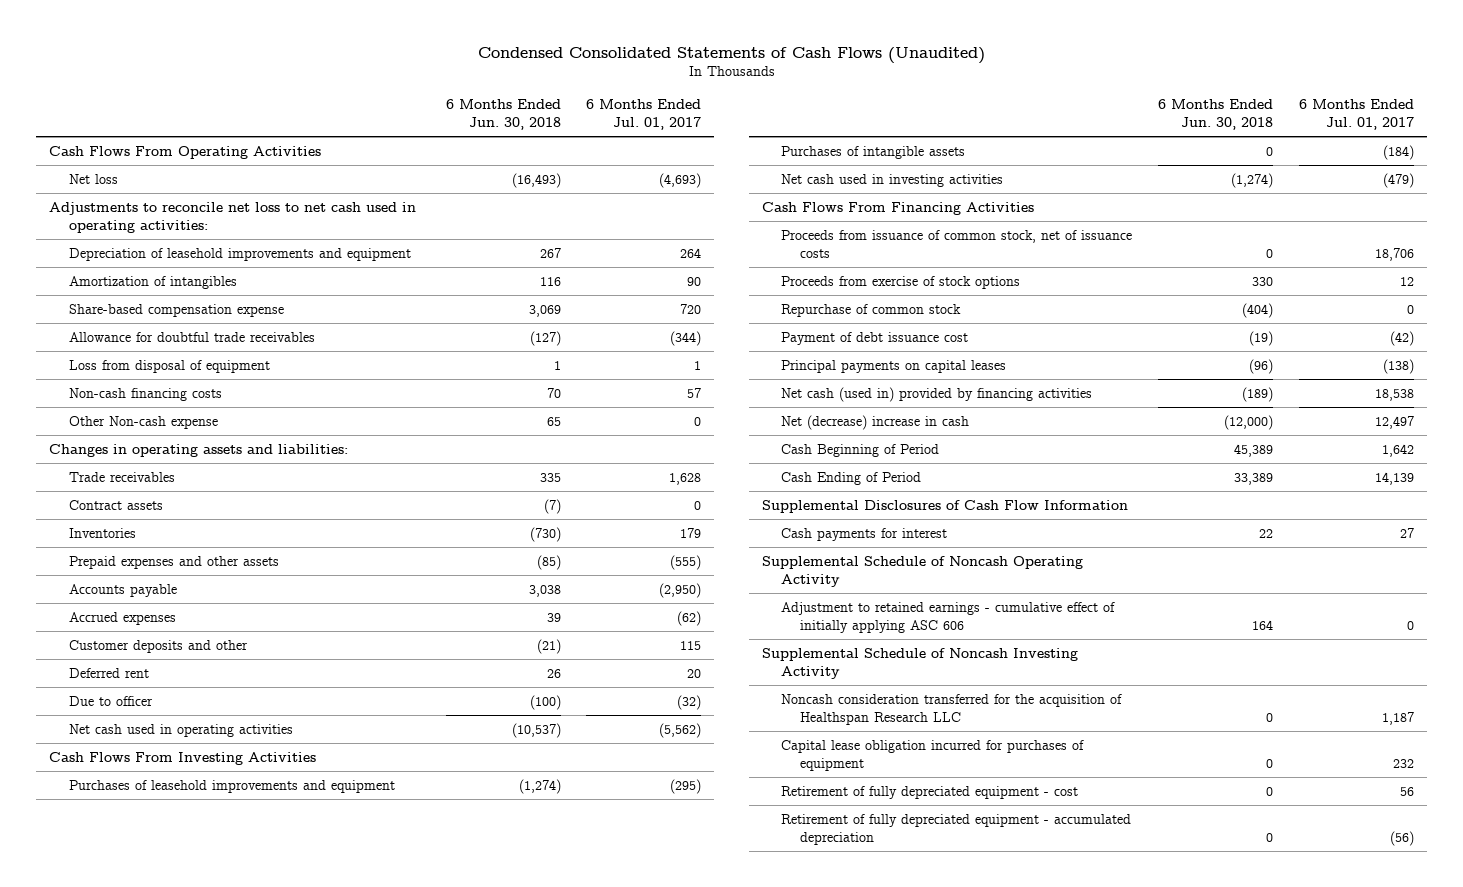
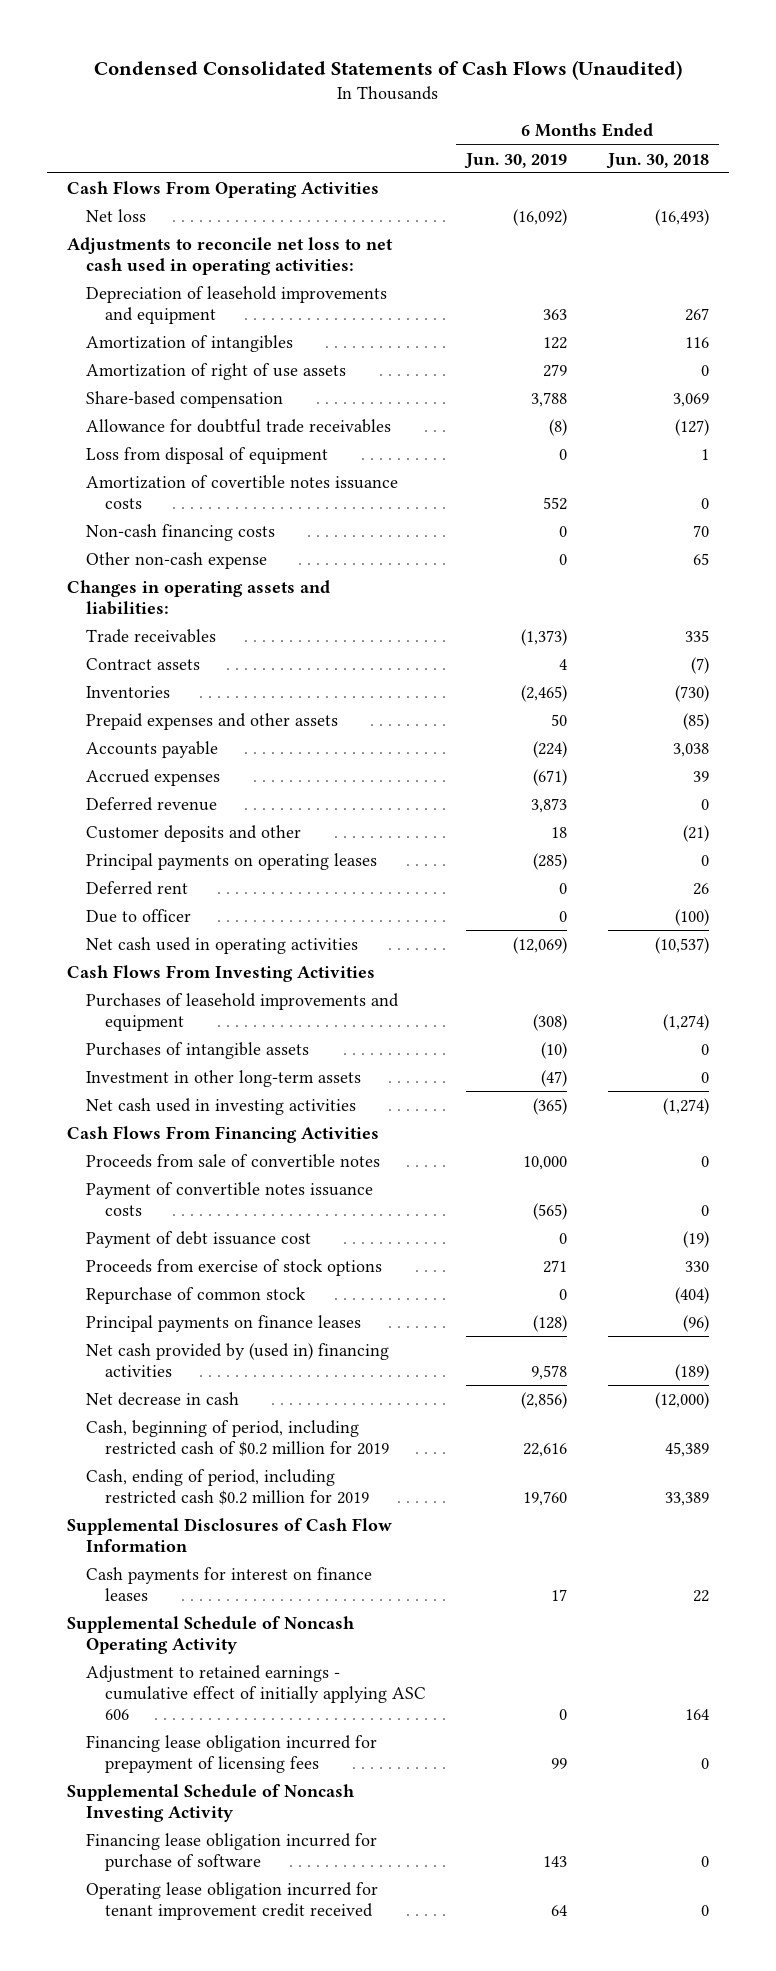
[586,99,702,130] 6 Months Ended Jul. 01, 2017 -> none
none -> [464,152,568,169] Jun. 30, 2019
none -> [86,362,347,380] Amortization of right of use assets
[68,303,284,317] Share-based compensation expense -> [86,390,284,408] Share-based compensation
none -> [86,474,399,509] Amortization of covertible notes issuance costs
[68,415,218,429] Other Non-cash expense -> [86,551,268,569] Other non-cash expense
none -> [86,796,218,811] Deferred revenue
none -> [86,852,378,870] Principal payments on operating leases
none -> [86,1069,362,1087] Investment in other long-term assets
[780,229,1132,258] Proceeds from issuance of common stock, net of issuance costs -> none
none -> [86,1153,381,1168] Proceeds from sale of convertible notes
none -> [86,1181,374,1216] Payment of convertible notes issuance costs
[780,331,968,345] Payment of debt issuance cost -> [86,1230,312,1248] Payment of debt issuance cost
[780,359,1006,373] Principal payments on capital leases -> [86,1314,362,1332] Principal payments on finance leases
[780,386,1092,402] Net cash (used in) provided by financing activities -> [86,1342,390,1377] Net cash provided by (used in) financing activities
[780,414,969,430] Net (decrease) increase in cash -> [86,1391,240,1406] Net decrease in cash
[780,443,939,457] Cash Beginning of Period -> [86,1419,389,1456] Cash, beginning of period, including restricted cash of $0.2 million for 2019
[780,471,921,485] Cash Ending of Period -> [86,1468,369,1505] Cash, ending of period, including restricted cash $0.2 million for 2019
[780,527,947,541] Cash payments for interest -> [86,1566,373,1601] Cash payments for interest on finance leases
none -> [86,1734,378,1773] Financing lease obligation incurred for prepayment of licensing fees
[780,693,1122,725] Noncash consideration transferred for the acquisition of Healthspan Research LLC -> none
[780,739,1084,771] Capital lease obligation incurred for purchases of equipment -> none
[780,785,1078,799] Retirement of fully depreciated equipment - cost -> none
[780,813,1131,845] Retirement of fully depreciated equipment - accumulated depreciation -> none
none -> [86,1832,378,1871] Financing lease obligation incurred for purchase of software
none -> [86,1881,379,1920] Operating lease obligation incurred for tenant improvement credit received

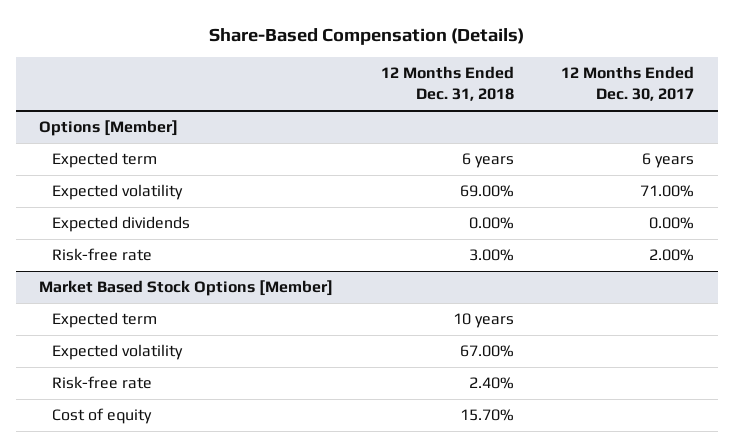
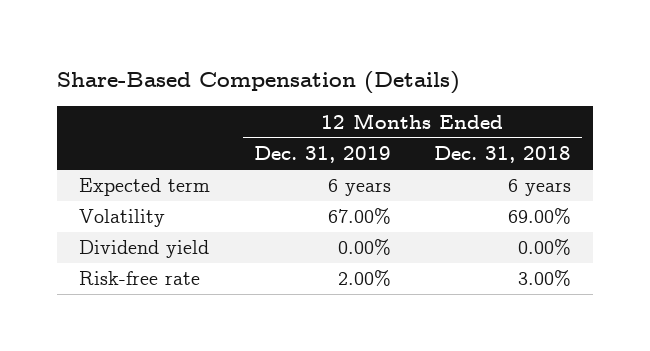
[560,66,694,102] 12 Months Ended Dec. 30, 2017 -> none
none -> [253,146,391,164] Dec. 31, 2019
[39,120,179,137] Options [Member] -> none
[52,184,184,201] Expected volatility -> [79,209,166,228] Volatility
[52,216,191,233] Expected dividends -> [79,240,210,259] Dividend yield
[39,280,334,297] Market Based Stock Options [Member] -> none
[52,312,158,329] Expected term -> none
[52,344,184,361] Expected volatility -> none
[52,376,153,390] Risk-free rate -> none
[52,408,153,425] Cost of equity -> none

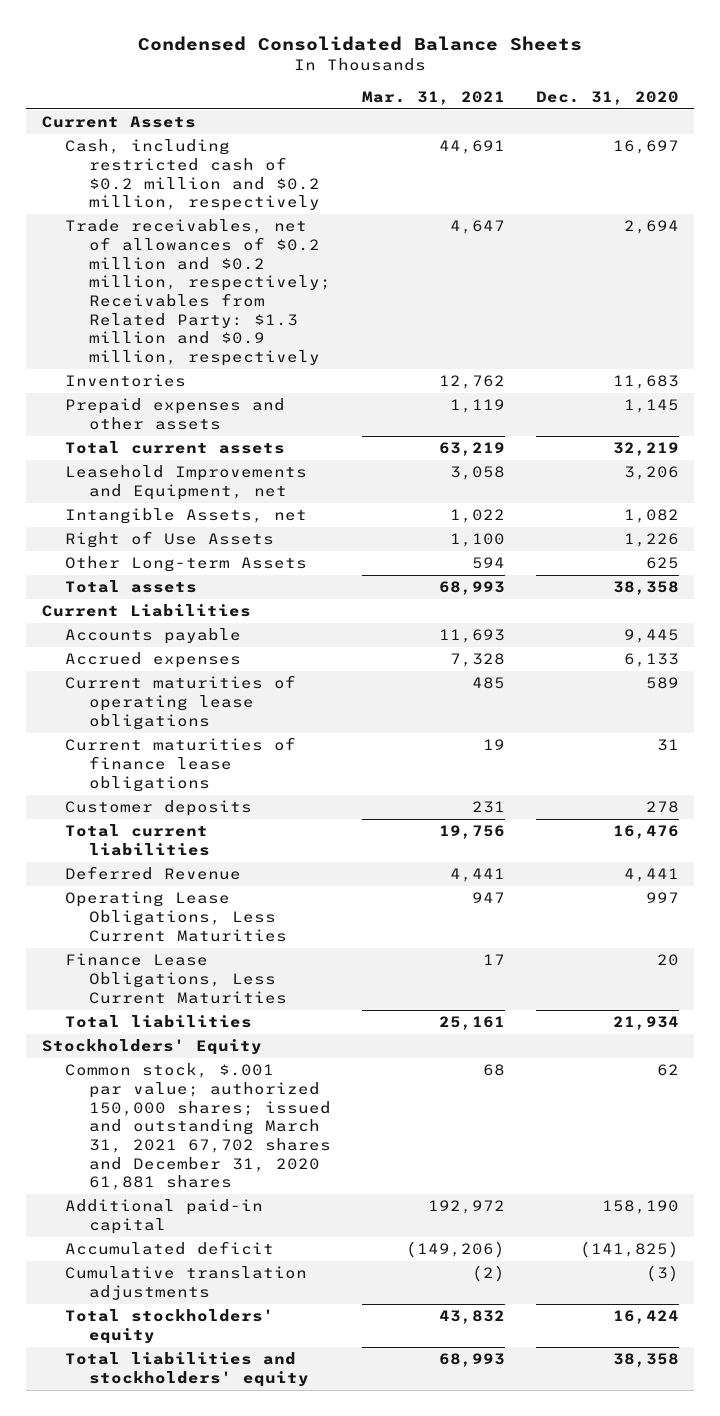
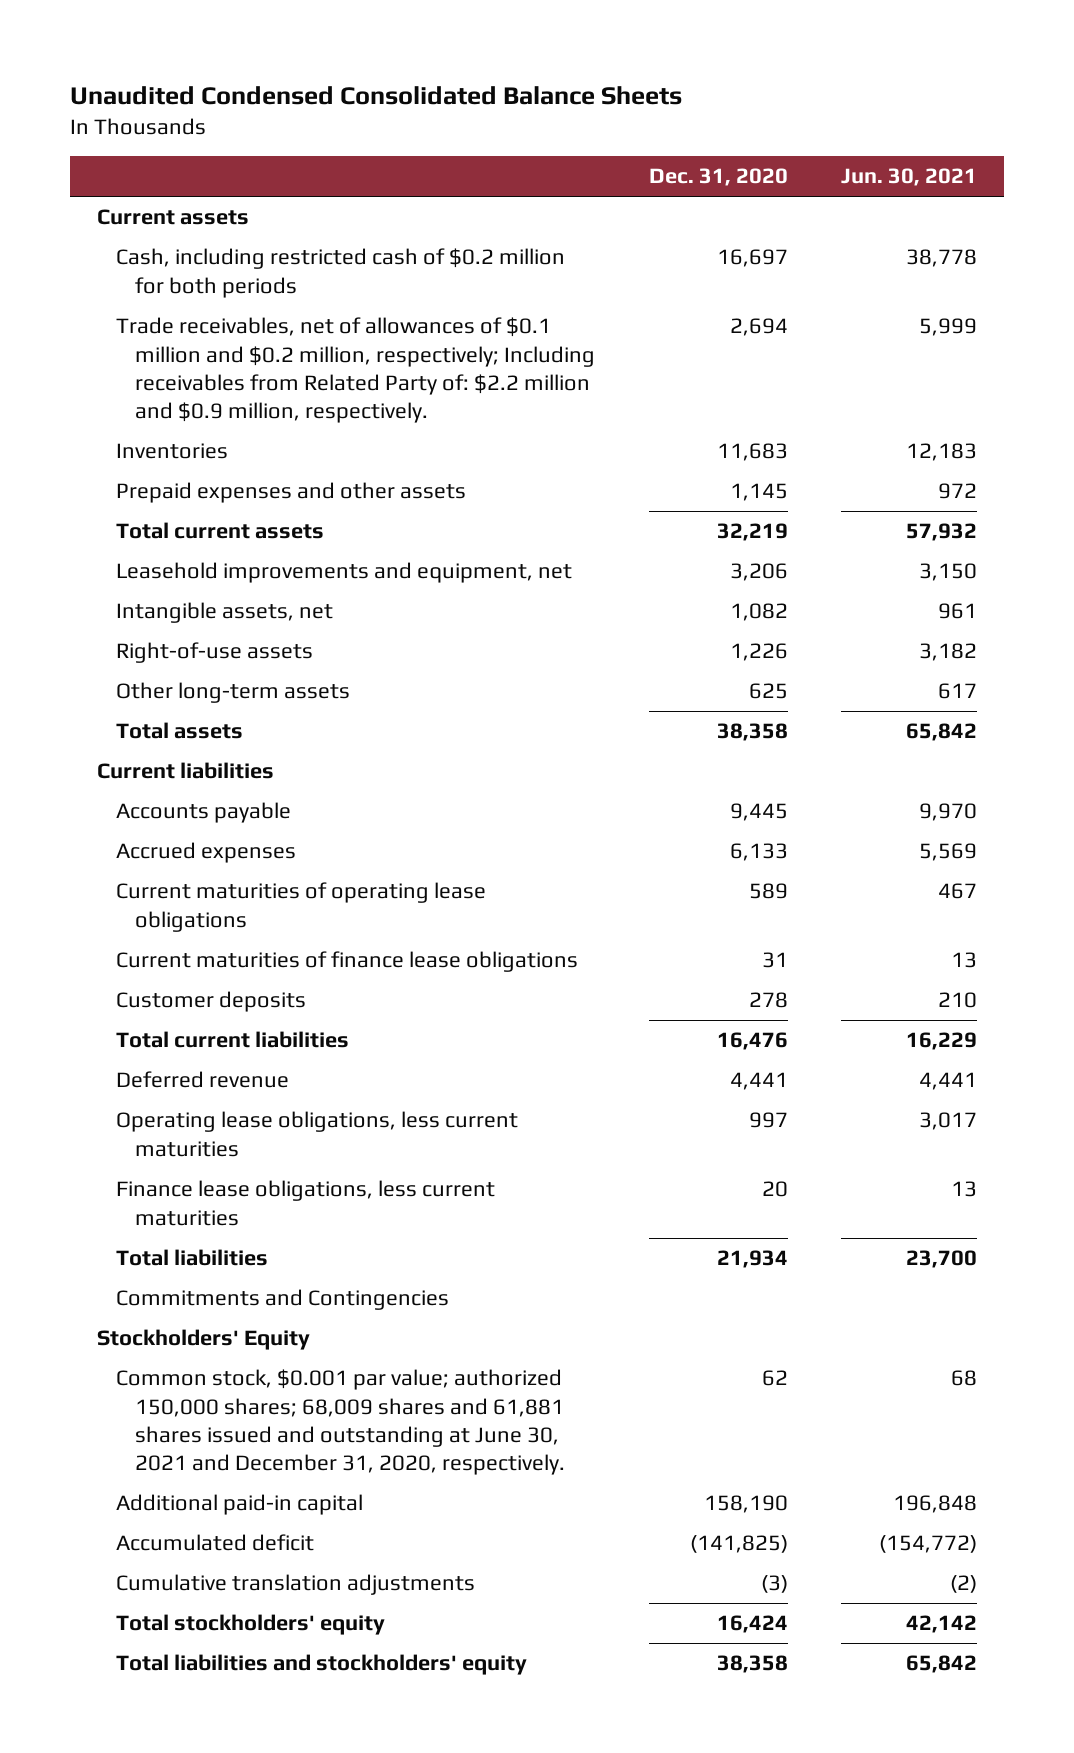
[138,35,583,51] Condensed Consolidated Balance Sheets -> [69,86,682,106] Unaudited Condensed Consolidated Balance Sheets
[361,90,505,105] Mar. 31, 2021 -> none
none -> [841,168,978,187] Jun. 30, 2021
[41,116,196,129] Current Assets -> [96,209,249,226] Current assets
[65,139,321,212] Cash, including restricted cash of $0.2 million and $0.2 million, respectively -> [115,248,565,298] Cash, including restricted cash of $0.2 million for both periods
[65,219,332,366] Trade receivables, net of allowances of $0.2 million and $0.2 million, respectively; Receivables from Related Party: $1.3 million and $0.9 million, respectively -> [115,317,596,424] Trade receivables, net of allowances of $0.1 million and $0.2 million, respectively; Including receivables from Related Party of: $2.2 million and $0.9 million, respectively.
[65,465,308,501] Leasehold Improvements and Equipment, net -> [115,562,572,584] Leasehold improvements and equipment, net
[65,508,308,525] Intangible Assets, net -> [115,602,333,624] Intangible assets, net
[65,531,275,549] Right of Use Assets -> [115,642,313,664] Right-of-use assets
[65,556,308,573] Other Long-term Assets -> [115,682,350,704] Other long-term assets
[41,604,251,618] Current Liabilities -> [96,762,274,780] Current liabilities
[65,866,242,881] Deferred Revenue -> [115,1071,289,1089] Deferred revenue
[65,891,288,942] Operating Lease Obligations, Less Current Maturities -> [115,1111,518,1157] Operating lease obligations, less current maturities
[65,953,288,1004] Finance Lease Obligations, Less Current Maturities -> [115,1180,495,1226] Finance lease obligations, less current maturities
none -> [115,1289,449,1311] Commitments and Contingencies
[65,1063,332,1191] Common stock, $.001 par value; authorized 150,000 shares; issued and outstanding March 31, 2021 67,702 shares and December 31, 2020 61,881 shares -> [115,1369,566,1476] Common stock, $0.001 par value; authorized 150,000 shares; 68,009 shares and 61,881 shares issued and outstanding at June 30, 2021 and December 31, 2020, respectively.

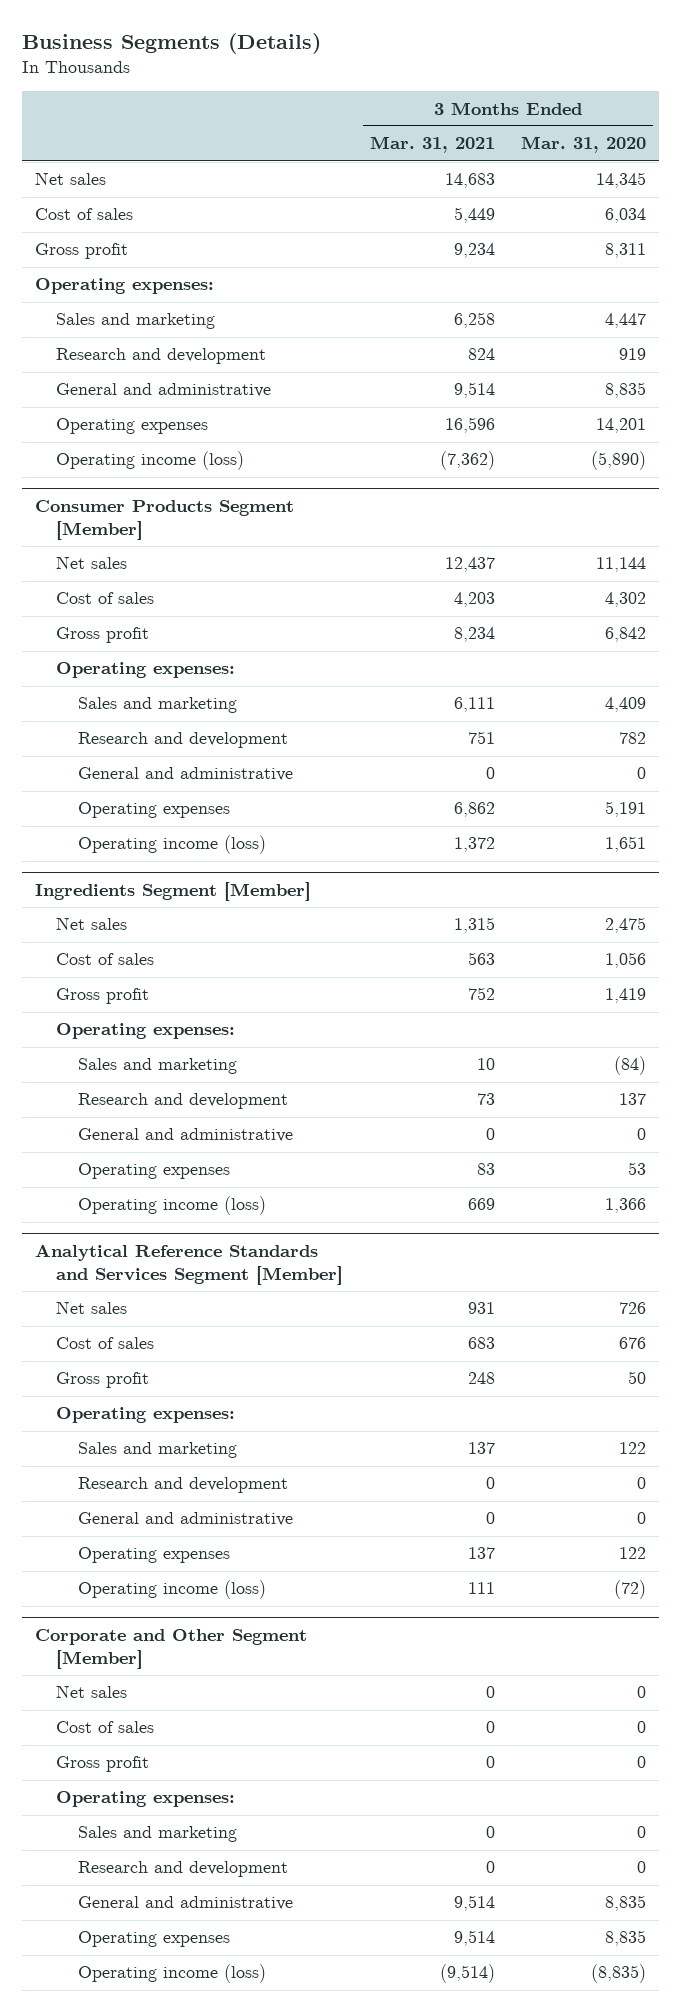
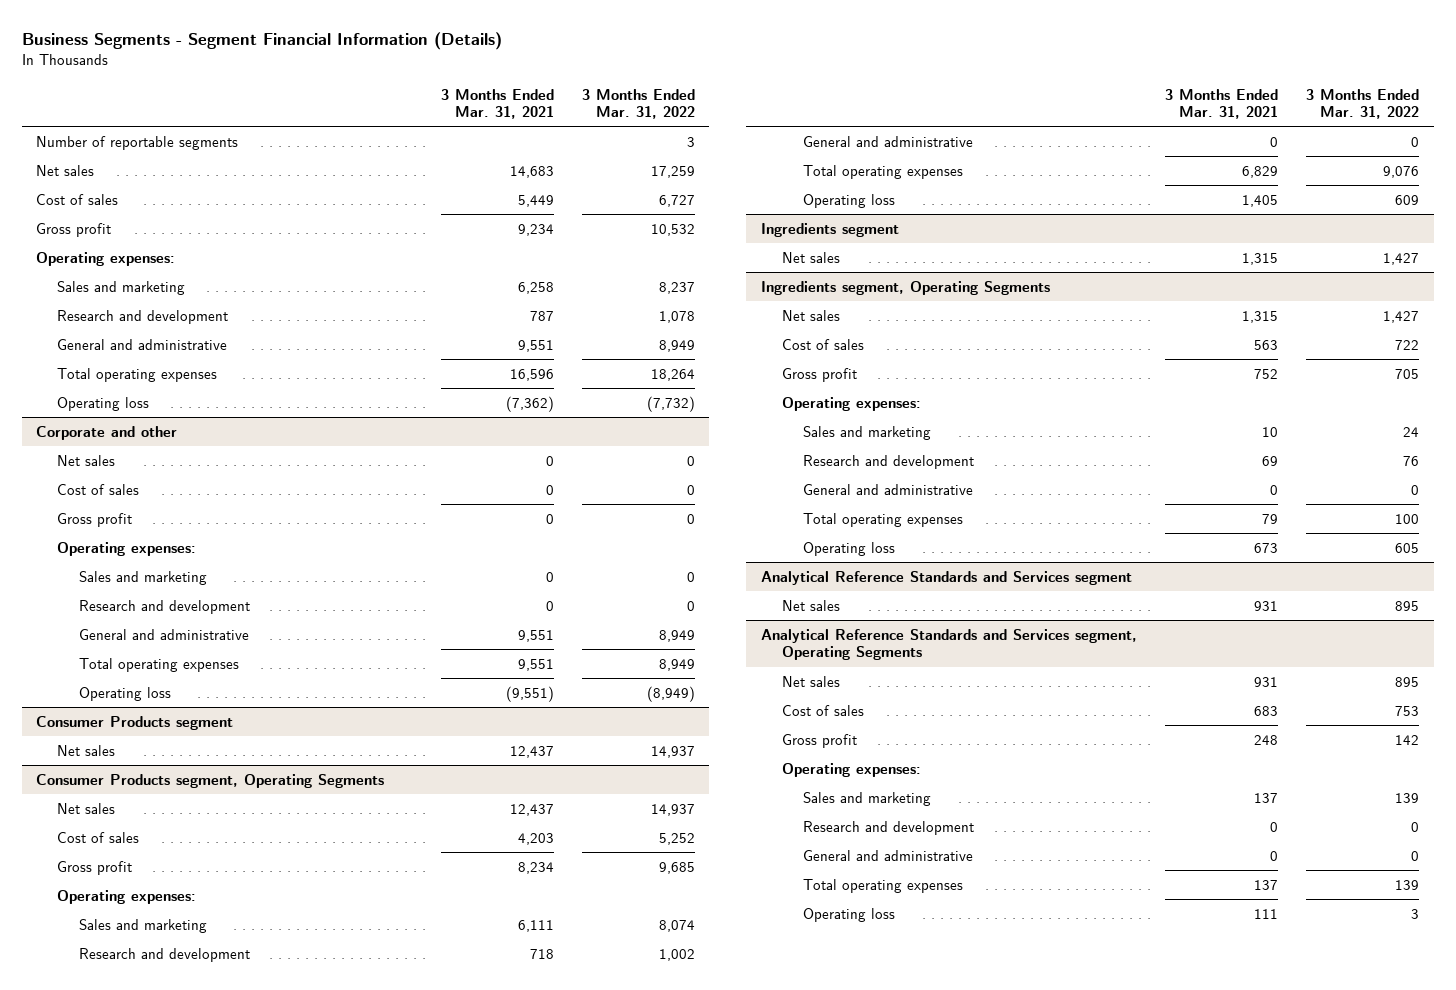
[21,33,321,55] Business Segments (Details) -> [21,31,502,50] Business Segments - Segment Financial Information (Details)
[520,136,646,154] Mar. 31, 2020 -> none
none -> [582,88,696,120] 3 Months Ended Mar. 31, 2022
none -> [36,135,239,150] Number of reportable segments
[467,348,495,361] 824 -> [529,310,554,321] 787
[453,382,495,399] 9,514 -> [517,339,554,352] 9,551
[56,418,209,435] Operating expenses -> [57,367,218,382] Total operating expenses
[56,451,245,471] Operating income (loss) -> [57,396,150,411] Operating loss
none -> [36,425,178,440] Corporate and other
none -> [57,454,116,466] Net sales
none -> [57,483,140,495] Cost of sales
none -> [57,512,133,527] Gross profit
none -> [57,541,197,556] Operating expenses:
none -> [78,570,207,585] Sales and marketing
none -> [78,599,250,614] Research and development
none -> [78,628,249,640] General and administrative
none -> [78,657,239,672] Total operating expenses
none -> [78,686,171,701] Operating loss
[34,499,294,540] Consumer Products Segment [Member] -> [36,715,234,730] Consumer Products segment
none -> [36,773,385,788] Consumer Products segment, Operating Segments
none -> [57,802,116,814] Net sales
[467,731,495,745] 751 -> [529,948,554,959] 718
[77,802,230,819] Operating expenses -> [802,164,963,179] Total operating expenses
[453,802,495,818] 6,862 -> [1241,165,1278,178] 6,829
[77,835,266,855] Operating income (loss) -> [802,193,895,208] Operating loss
[453,837,495,853] 1,372 -> [1241,194,1278,207] 1,405
[34,881,311,901] Ingredients Segment [Member] -> [760,222,899,237] Ingredients segment
none -> [760,280,1050,295] Ingredients segment, Operating Segments
none -> [781,309,840,321] Net sales
[476,1093,495,1106] 73 -> [1261,455,1278,466] 69
[77,1163,230,1180] Operating expenses -> [802,512,963,527] Total operating expenses
[476,1163,495,1176] 83 -> [1261,513,1278,524] 79
[77,1196,266,1216] Operating income (loss) -> [802,541,895,556] Operating loss
[467,1198,495,1211] 669 -> [1253,542,1278,553] 673
[34,1243,344,1285] Analytical Reference Standards and Services Segment [Member] -> [760,570,1132,585] Analytical Reference Standards and Services segment
none -> [760,628,1137,661] Analytical Reference Standards and Services segment, Operating Segments
none -> [781,675,840,687] Net sales
[34,1628,307,1669] Corporate and Other Segment [Member] -> none
[56,1685,128,1699] Net sales -> none
[56,1721,155,1734] Cost of sales -> none
[56,1756,150,1773] Gross profit -> none
[56,1791,236,1808] Operating expenses: -> none
[77,1826,237,1843] Sales and marketing -> none
[77,1861,288,1878] Research and development -> none
[77,1896,293,1911] General and administrative -> none
[77,1931,230,1948] Operating expenses -> none
[77,1964,266,1984] Operating income (loss) -> none
[77,1547,230,1564] Operating expenses -> [802,878,963,893] Total operating expenses
[77,1580,266,1600] Operating income (loss) -> [802,907,895,922] Operating loss

